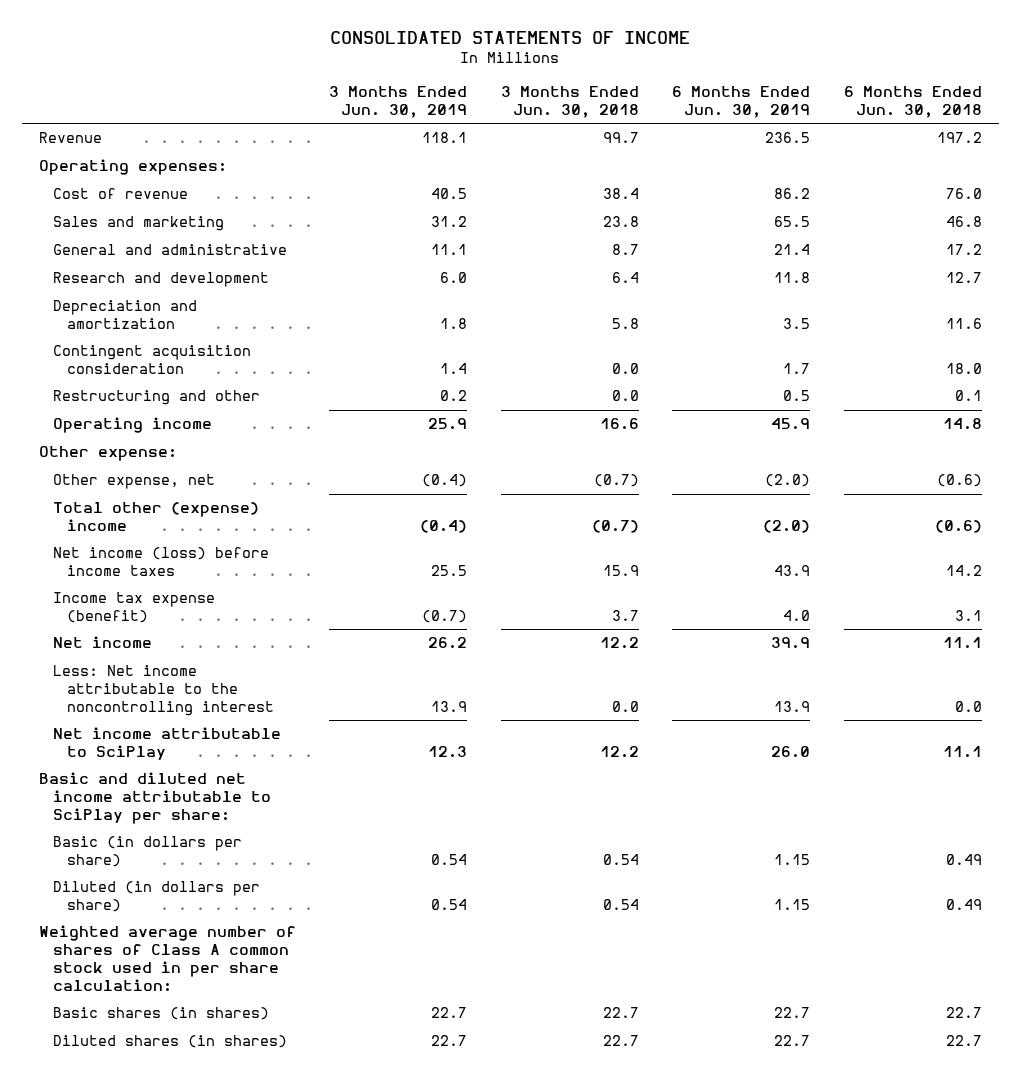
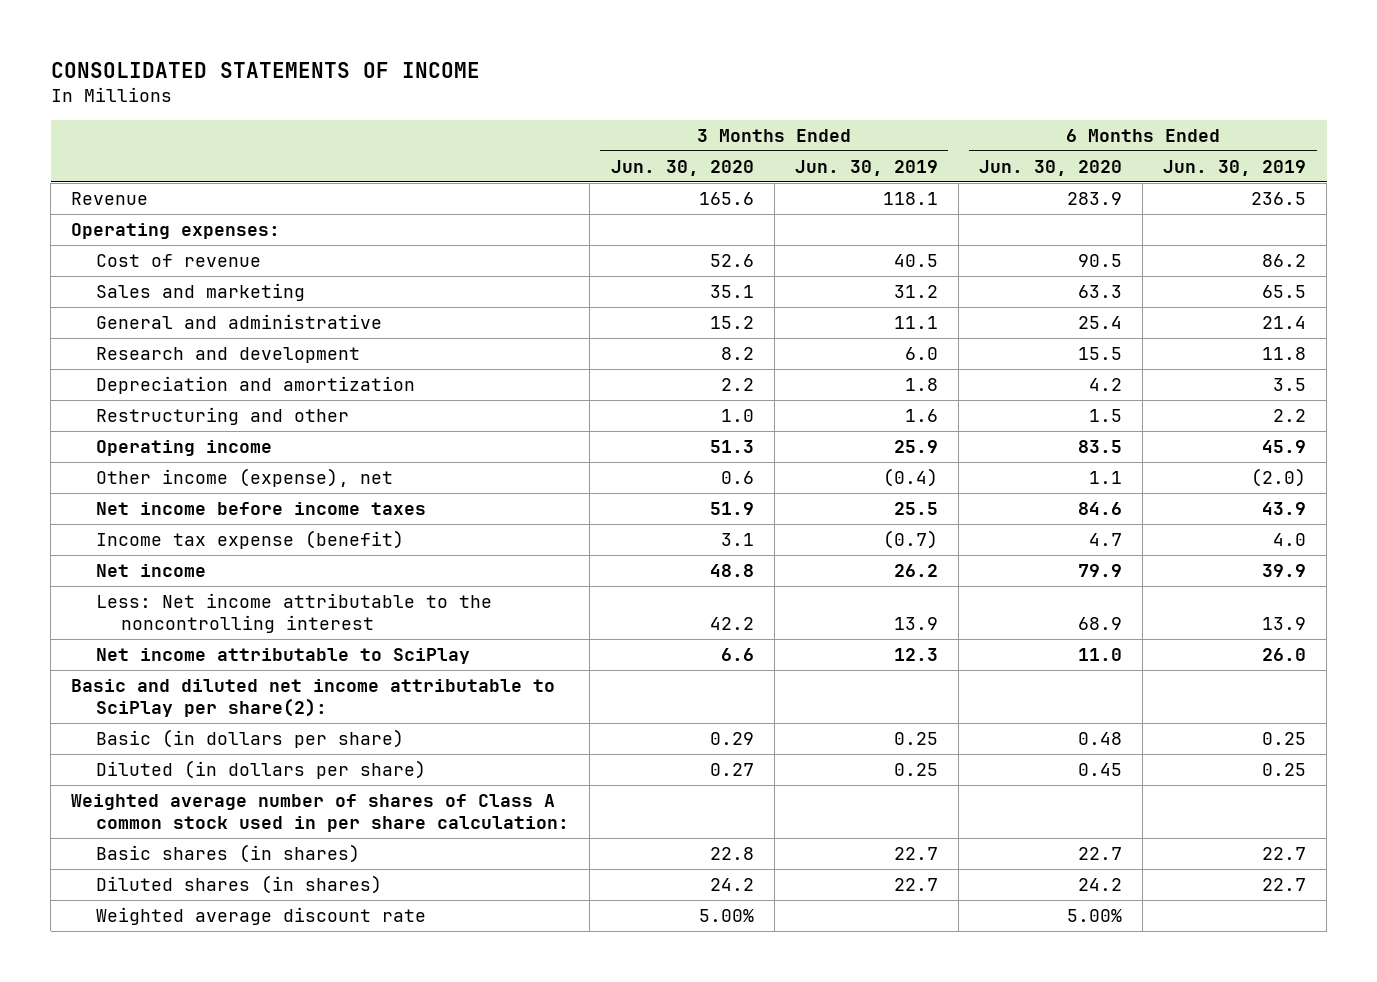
[500,85,639,118] 3 Months Ended Jun. 30, 2018 -> none
[843,85,982,118] 6 Months Ended Jun. 30, 2018 -> none
none -> [610,159,754,176] Jun. 30, 2020
none -> [979,159,1123,176] Jun. 30, 2020
[52,345,251,375] Contingent acquisition consideration -> none
[440,390,468,402] 0.2 -> [904,408,938,422] 1.6
[783,390,811,402] 0.5 -> [1273,408,1307,422] 2.2
[38,446,177,462] Other expense: -> none
[52,502,259,532] Total other (expense) income -> none
[52,474,215,490] Other expense, net -> [96,467,394,487] Other income (expense), net
[52,547,269,577] Net income (loss) before income taxes -> [96,501,427,515] Net income before income taxes
[38,772,271,825] Basic and diluted net income attributable to SciPlay per share: -> [71,678,556,718] Basic and diluted net income attributable to SciPlay per share(2):
[431,854,468,866] 0.54 -> [893,731,938,745] 0.25
[774,854,811,866] 1.15 -> [1262,731,1307,745] 0.25
[431,899,468,911] 0.54 -> [893,762,938,776] 0.25
[774,899,811,911] 1.15 -> [1262,762,1307,776] 0.25
none -> [96,906,427,925] Weighted average discount rate

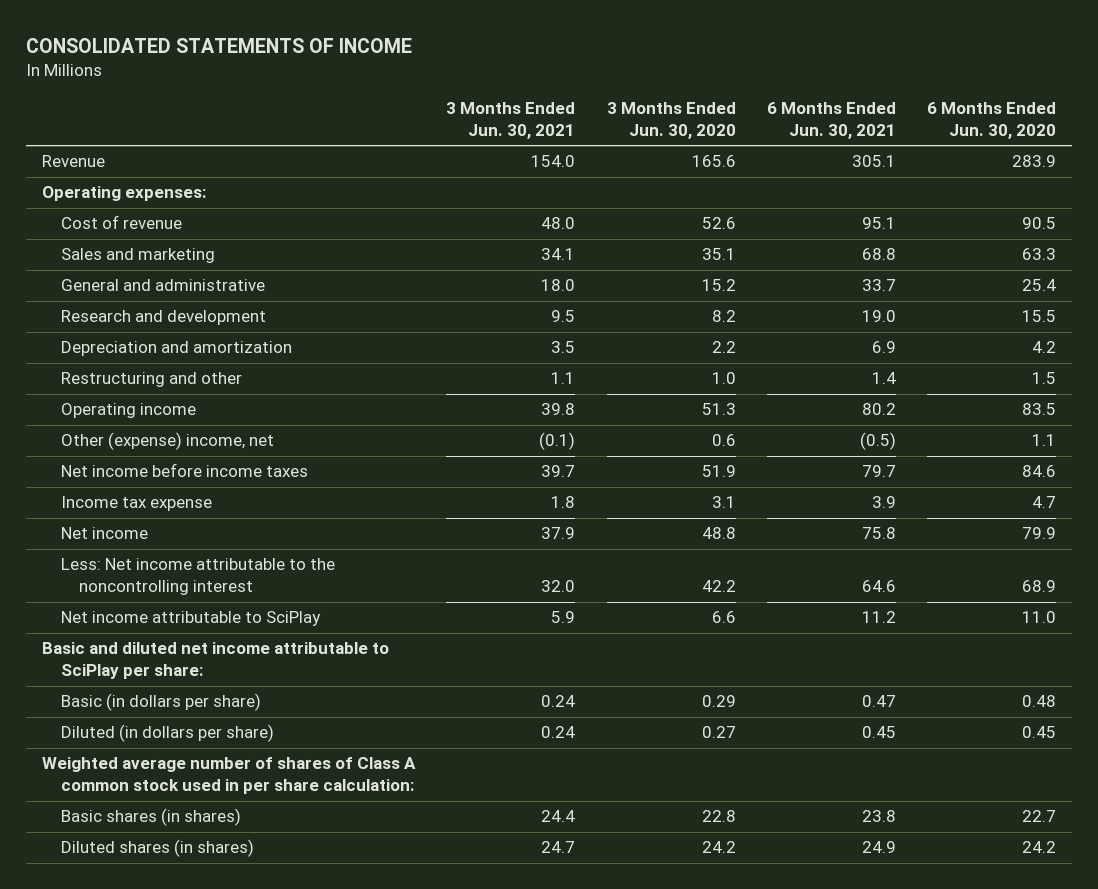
[794,159,938,176] Jun. 30, 2019 -> none
[1163,159,1307,176] Jun. 30, 2019 -> none
none -> [446,101,576,139] 3 Months Ended Jun. 30, 2021
none -> [766,101,896,139] 6 Months Ended Jun. 30, 2021
[96,467,394,487] Other income (expense), net -> [60,432,274,451] Other (expense) income, net
[96,529,405,549] Income tax expense (benefit) -> [60,496,212,512] Income tax expense
[71,678,556,718] Basic and diluted net income attributable to SciPlay per share(2): -> [41,642,389,680] Basic and diluted net income attributable to SciPlay per share:
[96,906,427,925] Weighted average discount rate -> none

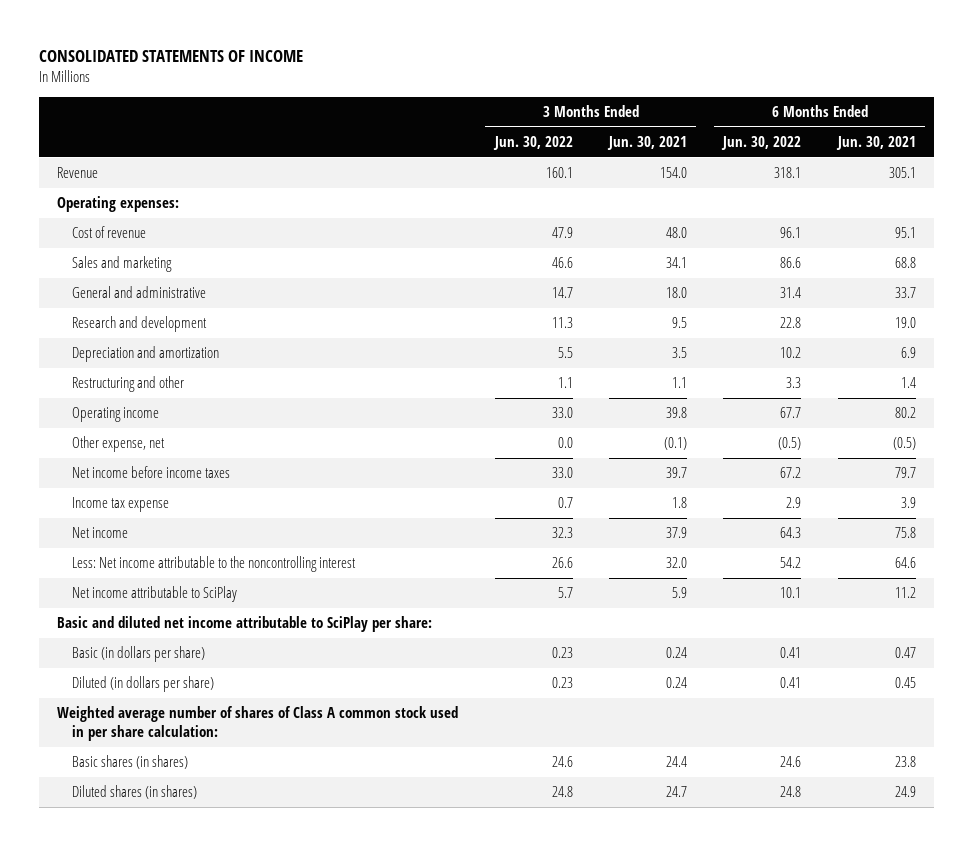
[606,101,736,139] 3 Months Ended Jun. 30, 2020 -> none
[927,101,1057,139] 6 Months Ended Jun. 30, 2020 -> none
none -> [492,136,573,151] Jun. 30, 2022
none -> [721,136,802,151] Jun. 30, 2022
[60,432,274,451] Other (expense) income, net -> [72,436,166,453] Other expense, net

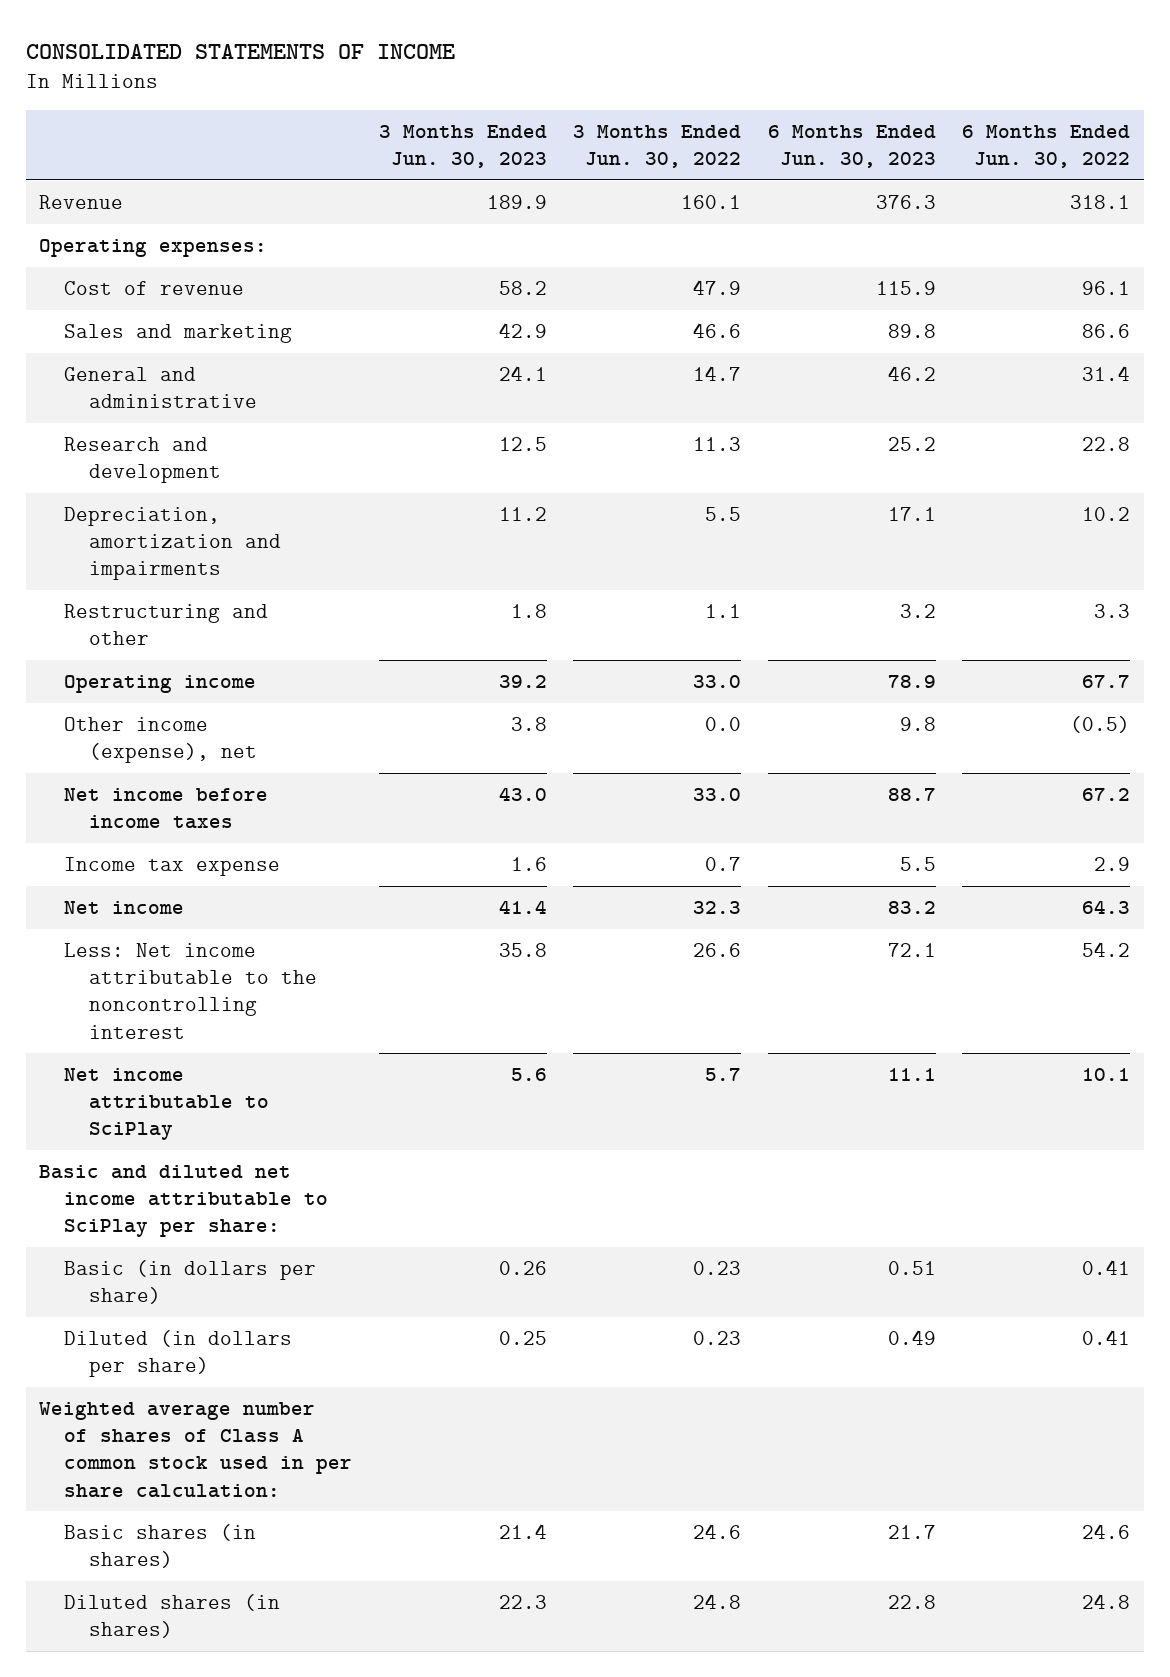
[607,136,688,151] Jun. 30, 2021 -> none
[835,136,916,151] Jun. 30, 2021 -> none
none -> [378,124,547,168] 3 Months Ended Jun. 30, 2023
none -> [767,124,936,168] 6 Months Ended Jun. 30, 2023
[72,346,220,363] Depreciation and amortization -> [64,506,282,581] Depreciation, amortization and impairments
[72,436,166,453] Other expense, net -> [64,716,258,764] Other income (expense), net

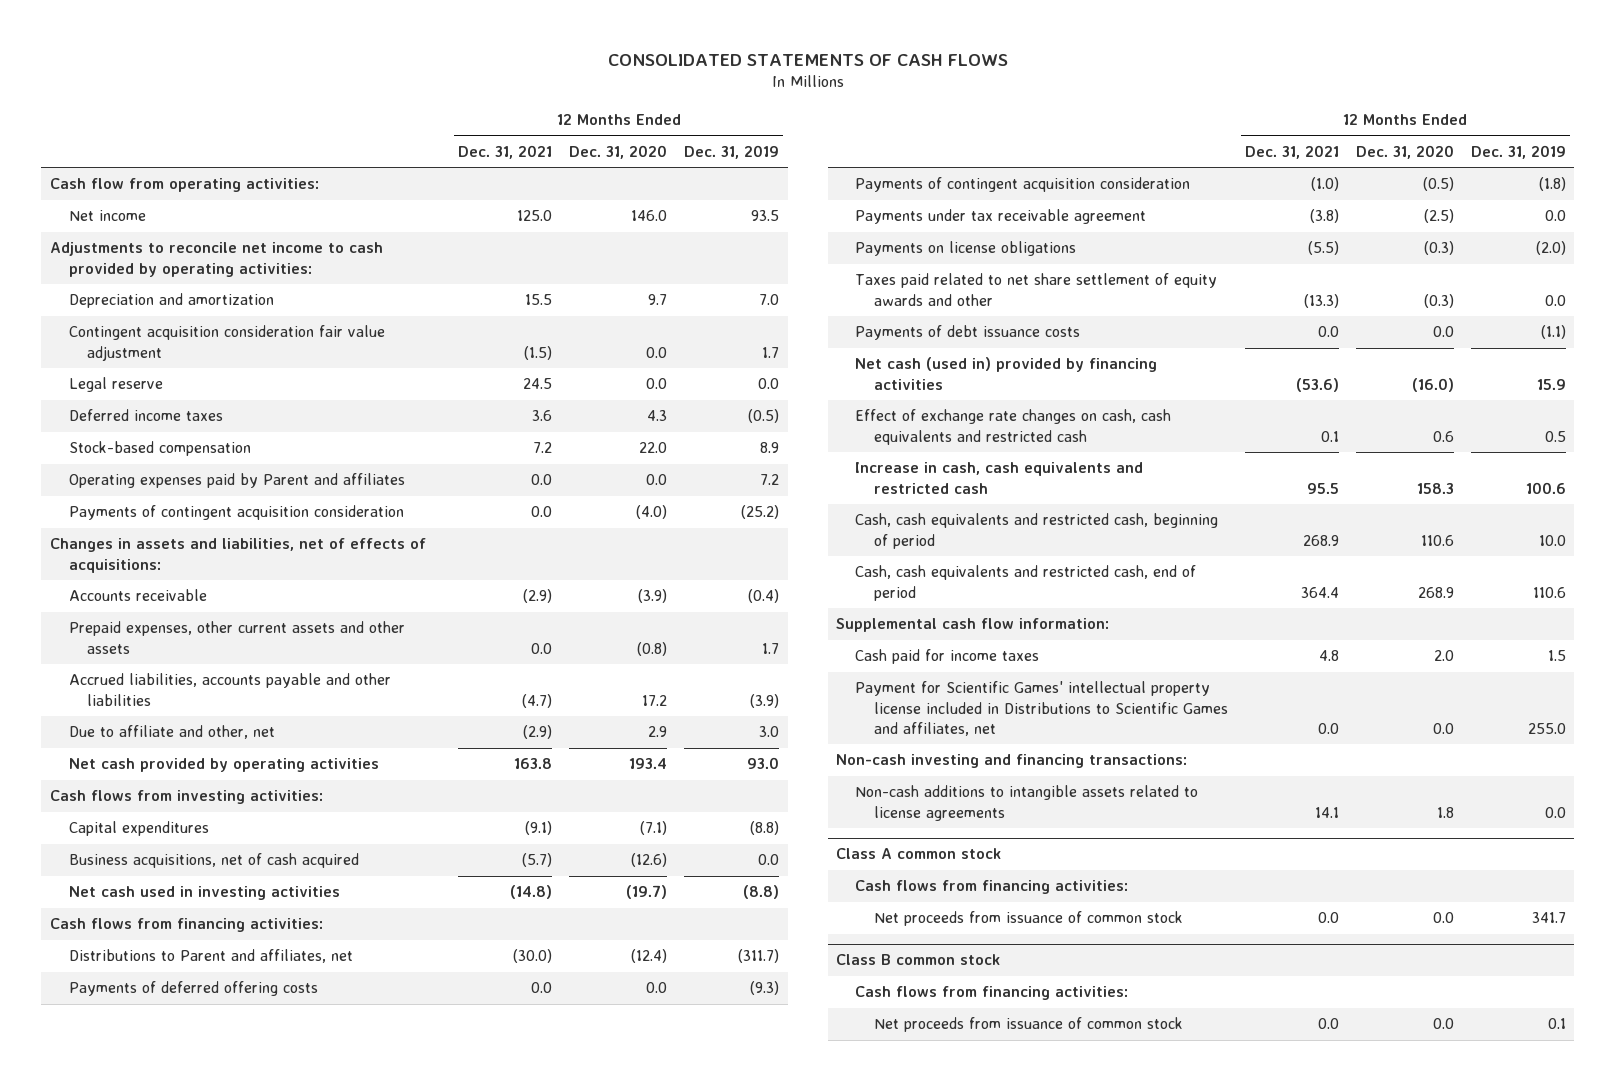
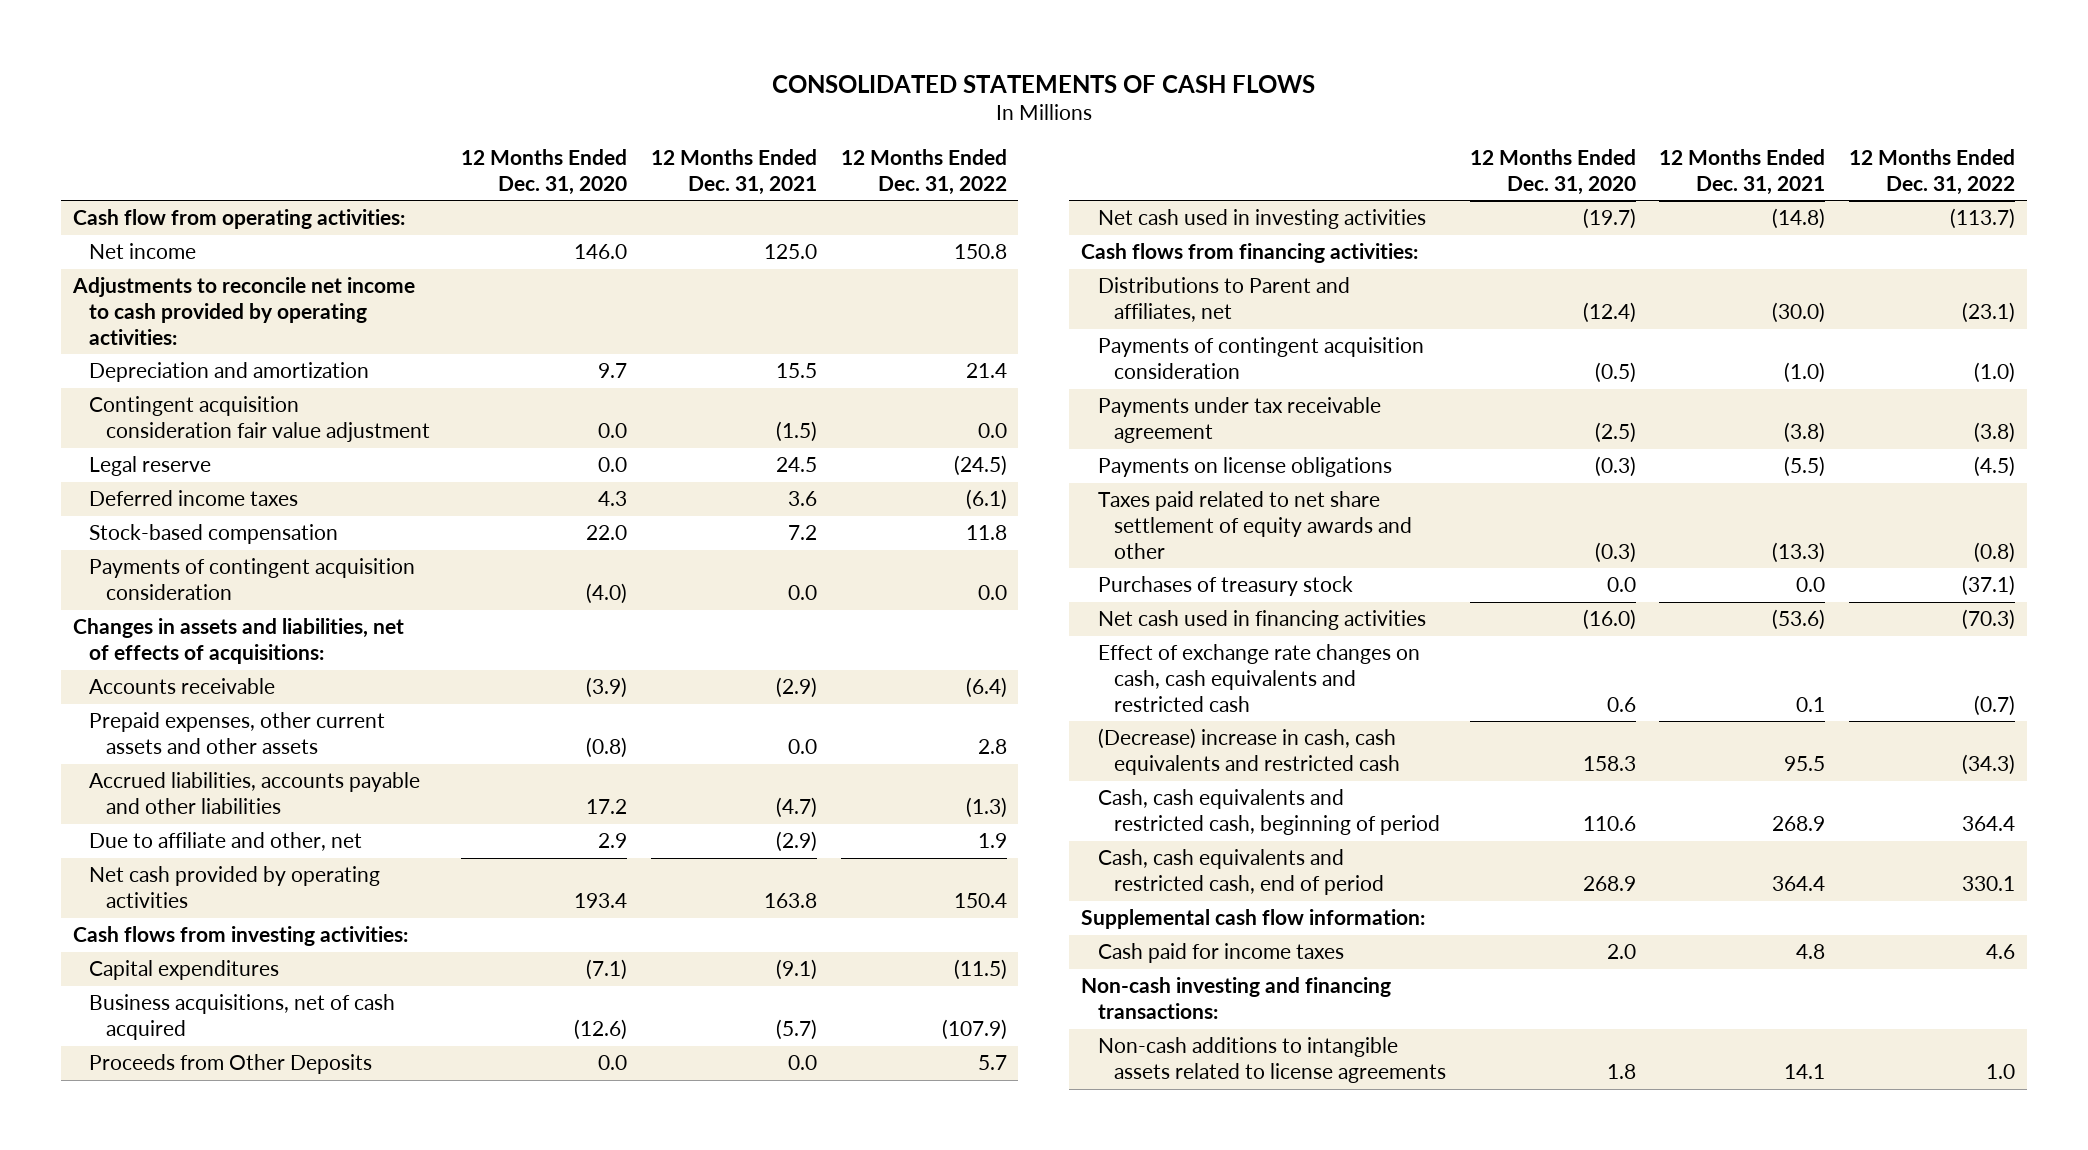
[684,144,780,159] Dec. 31, 2019 -> none
none -> [840,148,1007,195] 12 Months Ended Dec. 31, 2022
[68,473,405,489] Operating expenses paid by Parent and affiliates -> none
none -> [89,1054,373,1075] Proceeds from Other Deposits
[68,981,318,997] Payments of deferred offering costs -> none
[854,325,1080,341] Payments of debt issuance costs -> [1097,576,1353,597] Purchases of treasury stock
[854,357,1157,390] Net cash (used in) provided by financing activities -> [1097,610,1426,631] Net cash used in financing activities
[854,462,1143,494] Increase in cash, cash equivalents and restricted cash -> [1097,728,1401,776] (Decrease) increase in cash, cash equivalents and restricted cash
[854,681,1228,736] Payment for Scientific Games' intellectual property license included in Distributions to Scientific Games and affiliates, net -> none
[835,848,1001,860] Class A common stock -> none
[854,880,1128,895] Cash flows from financing activities: -> none
[873,911,1183,927] Net proceeds from issuance of common stock -> none
[835,954,1000,966] Class B common stock -> none
[854,986,1128,1001] Cash flows from financing activities: -> none
[873,1017,1183,1033] Net proceeds from issuance of common stock -> none

